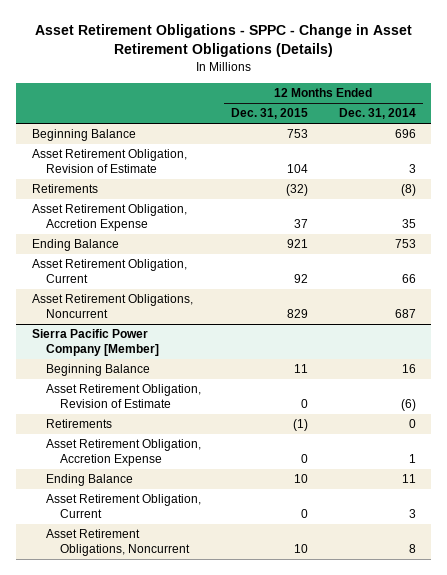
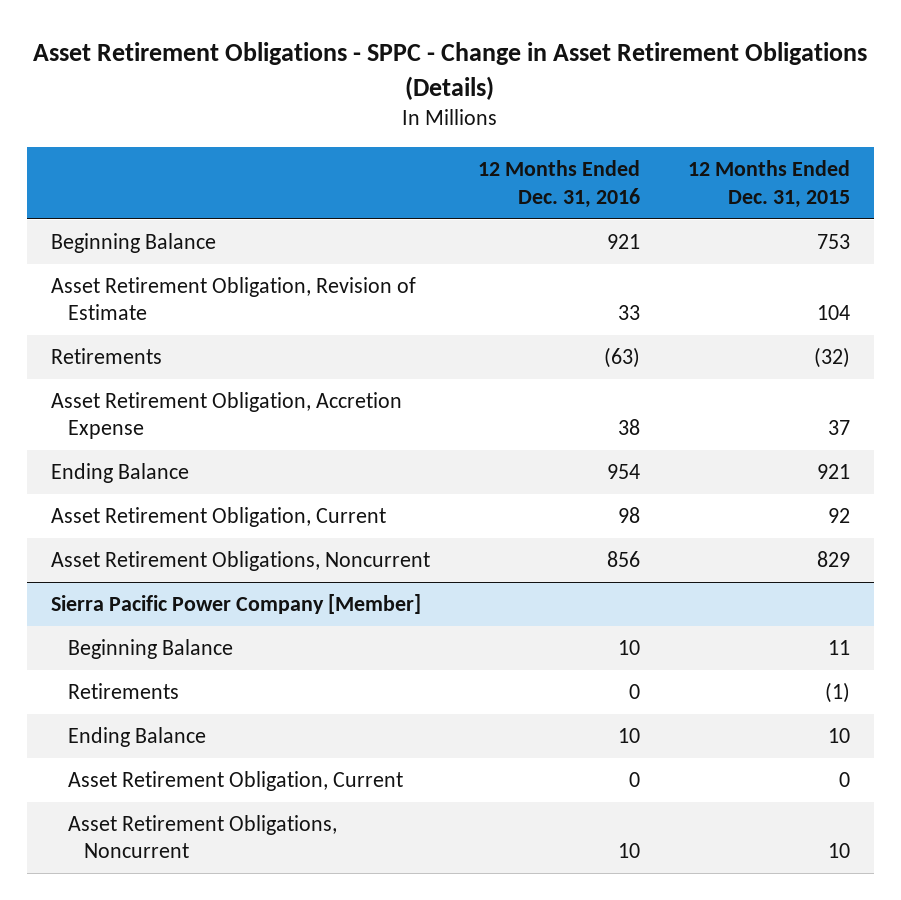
[338,108,416,120] Dec. 31, 2014 -> none
none -> [477,160,640,208] 12 Months Ended Dec. 31, 2016
[45,384,201,409] Asset Retirement Obligation, Revision of Estimate -> none
[45,439,201,467] Asset Retirement Obligation, Accretion Expense -> none

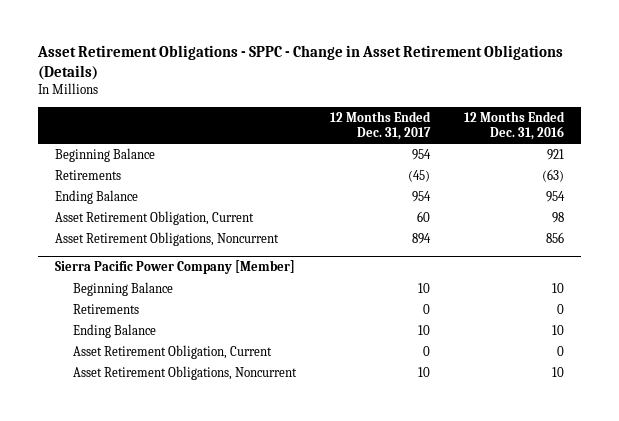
[687,160,850,208] 12 Months Ended Dec. 31, 2015 -> none
none -> [330,110,432,140] 12 Months Ended Dec. 31, 2017
[51,277,417,321] Asset Retirement Obligation, Revision of Estimate -> none
[51,392,403,440] Asset Retirement Obligation, Accretion Expense -> none

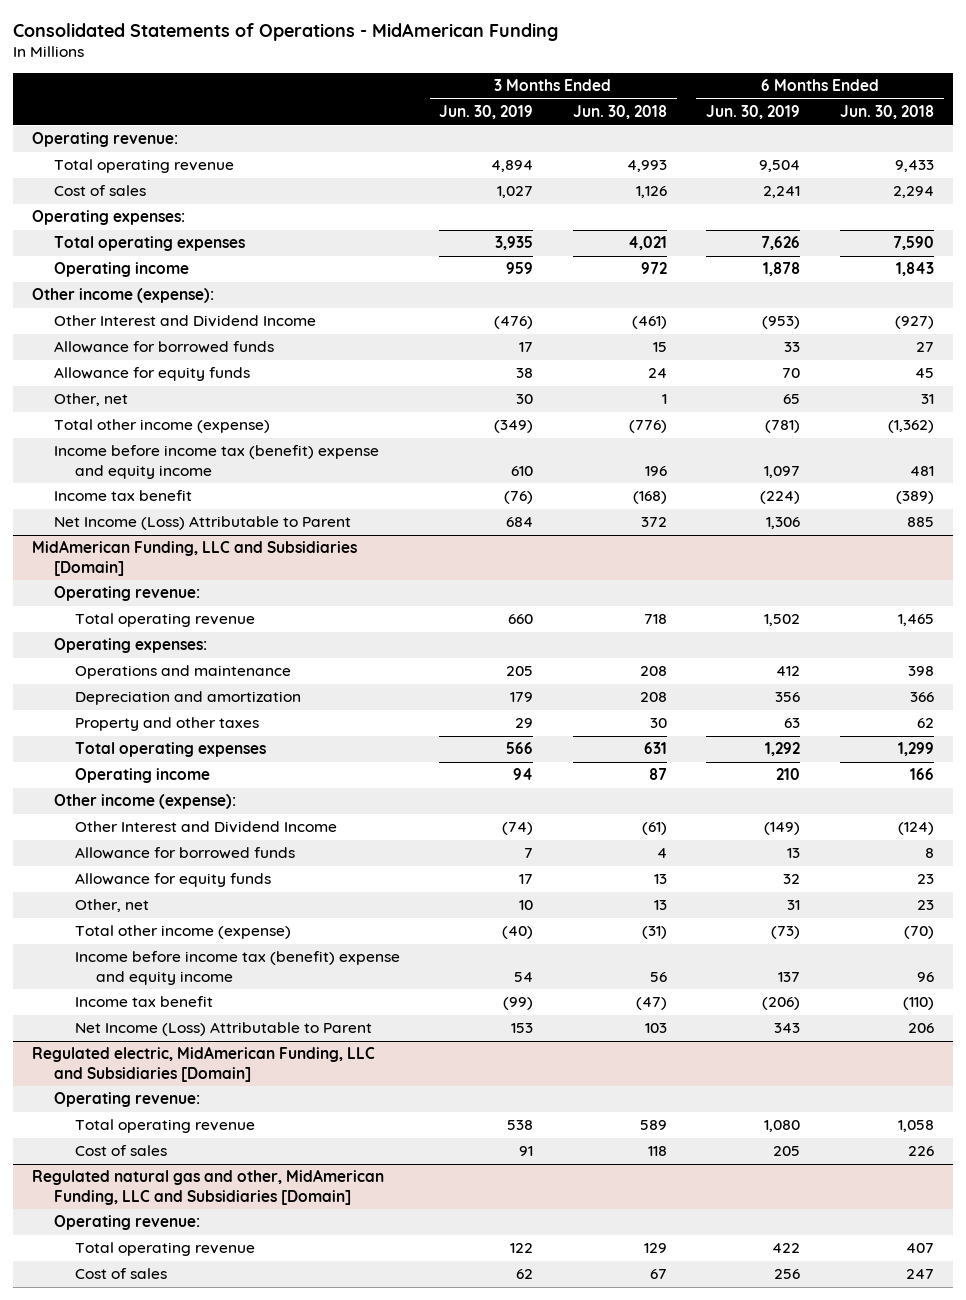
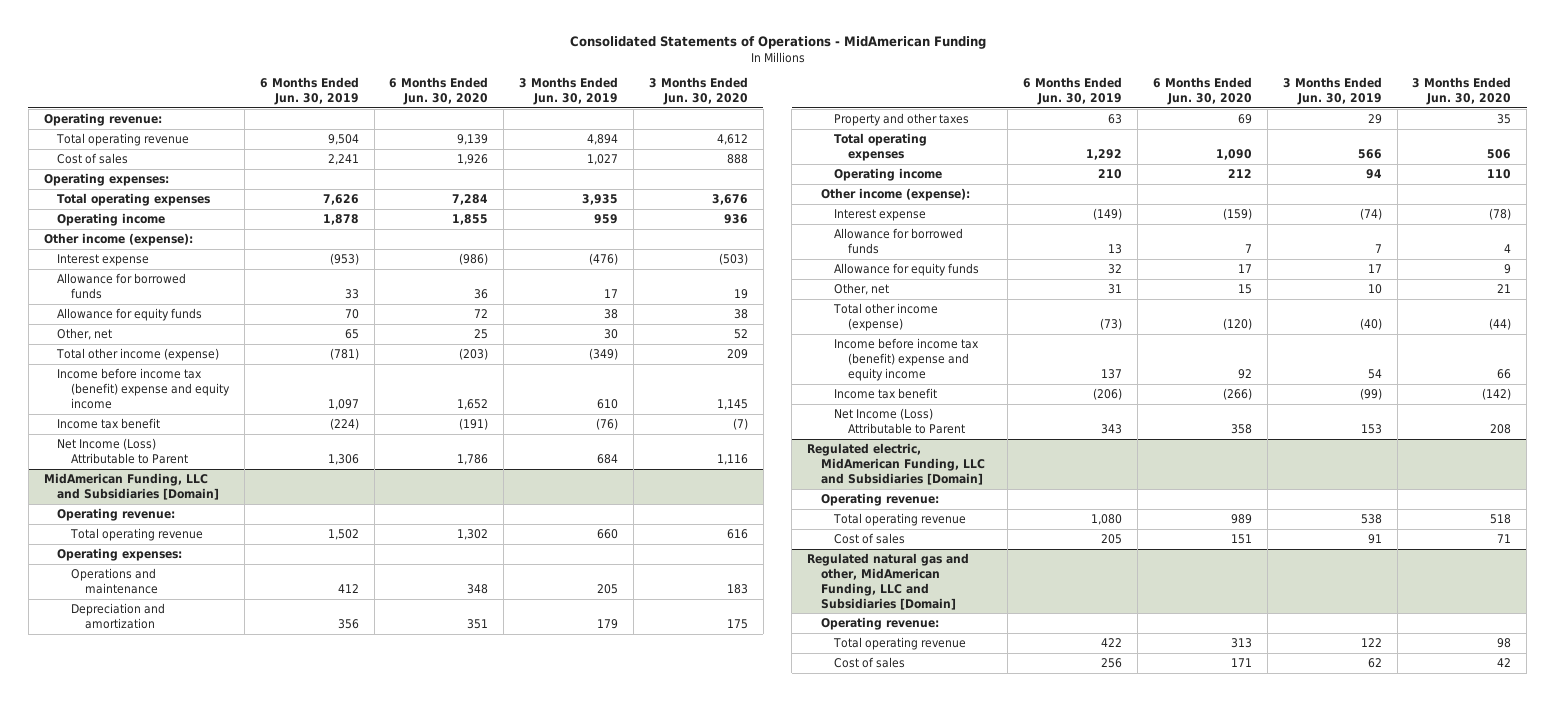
[572,105,667,120] Jun. 30, 2018 -> none
[839,105,934,120] Jun. 30, 2018 -> none
none -> [389,77,489,105] 6 Months Ended Jun. 30, 2020
none -> [648,77,748,105] 3 Months Ended Jun. 30, 2020
[53,315,316,328] Other Interest and Dividend Income -> [57,254,150,267] Interest expense
[75,821,338,834] Other Interest and Dividend Income -> [834,209,927,222] Interest expense

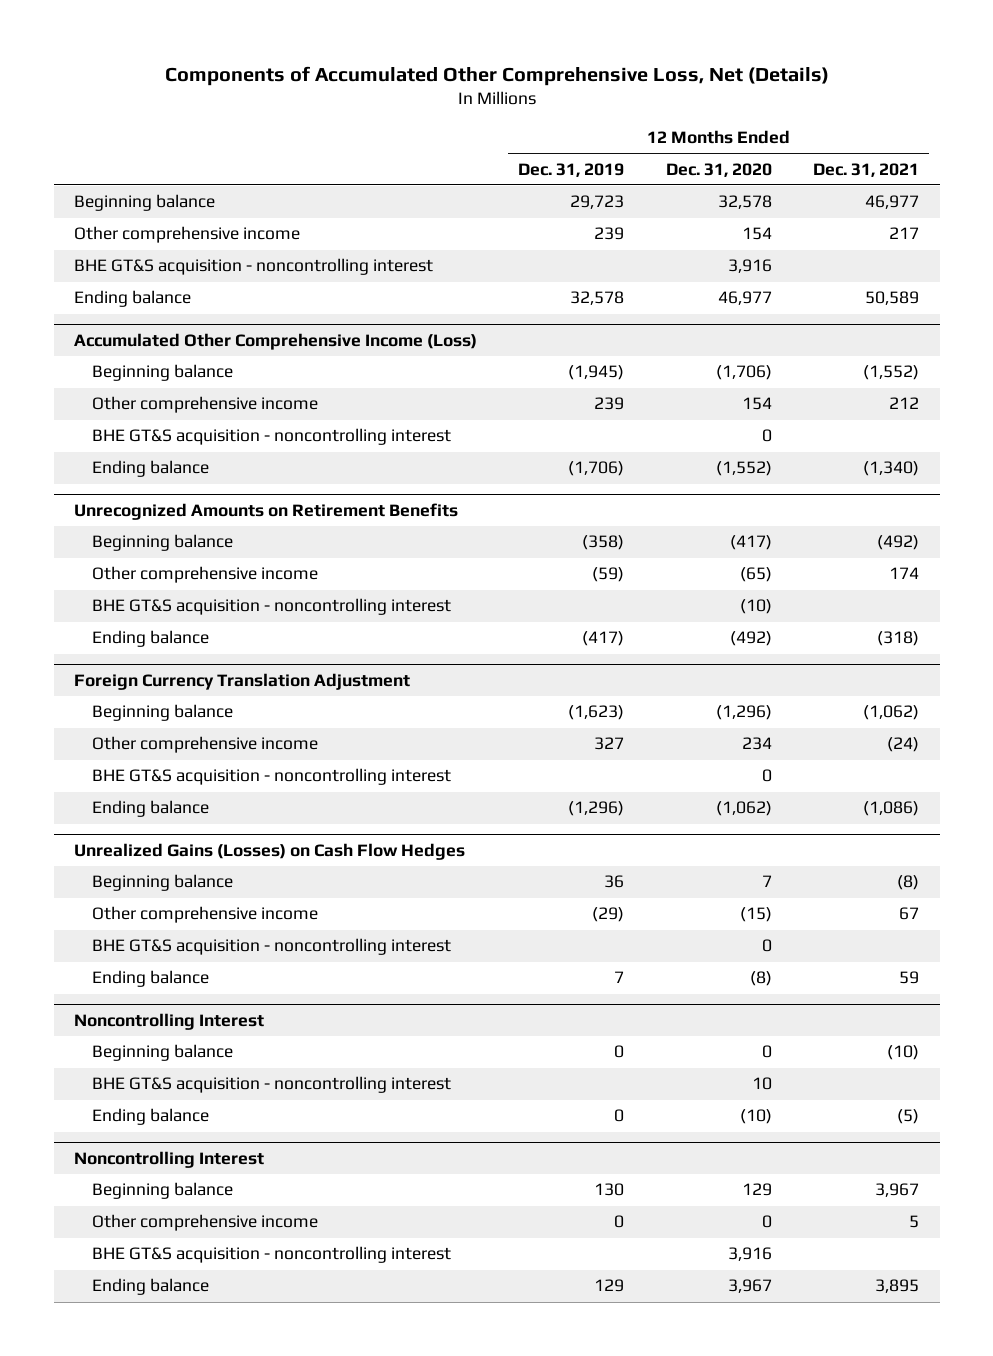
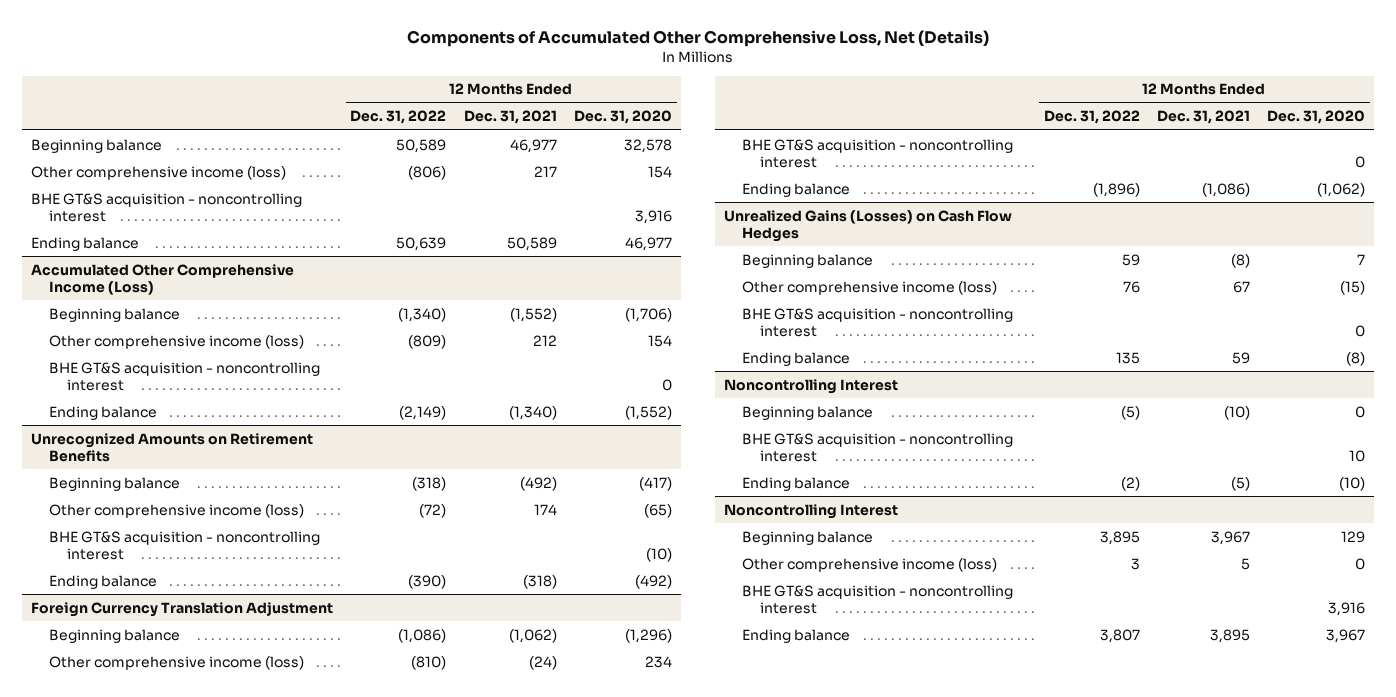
[518,162,625,177] Dec. 31, 2019 -> none
none -> [350,110,447,125] Dec. 31, 2022
[74,226,301,244] Other comprehensive income -> [30,165,286,180] Other comprehensive income (loss)
[91,396,318,414] Other comprehensive income -> [48,334,304,349] Other comprehensive income (loss)
[91,566,318,584] Other comprehensive income -> [48,503,304,518] Other comprehensive income (loss)
[91,736,318,754] Other comprehensive income -> [48,655,304,670] Other comprehensive income (loss)
[91,906,318,924] Other comprehensive income -> [741,280,997,295] Other comprehensive income (loss)
[91,1214,318,1232] Other comprehensive income -> [741,557,997,572] Other comprehensive income (loss)

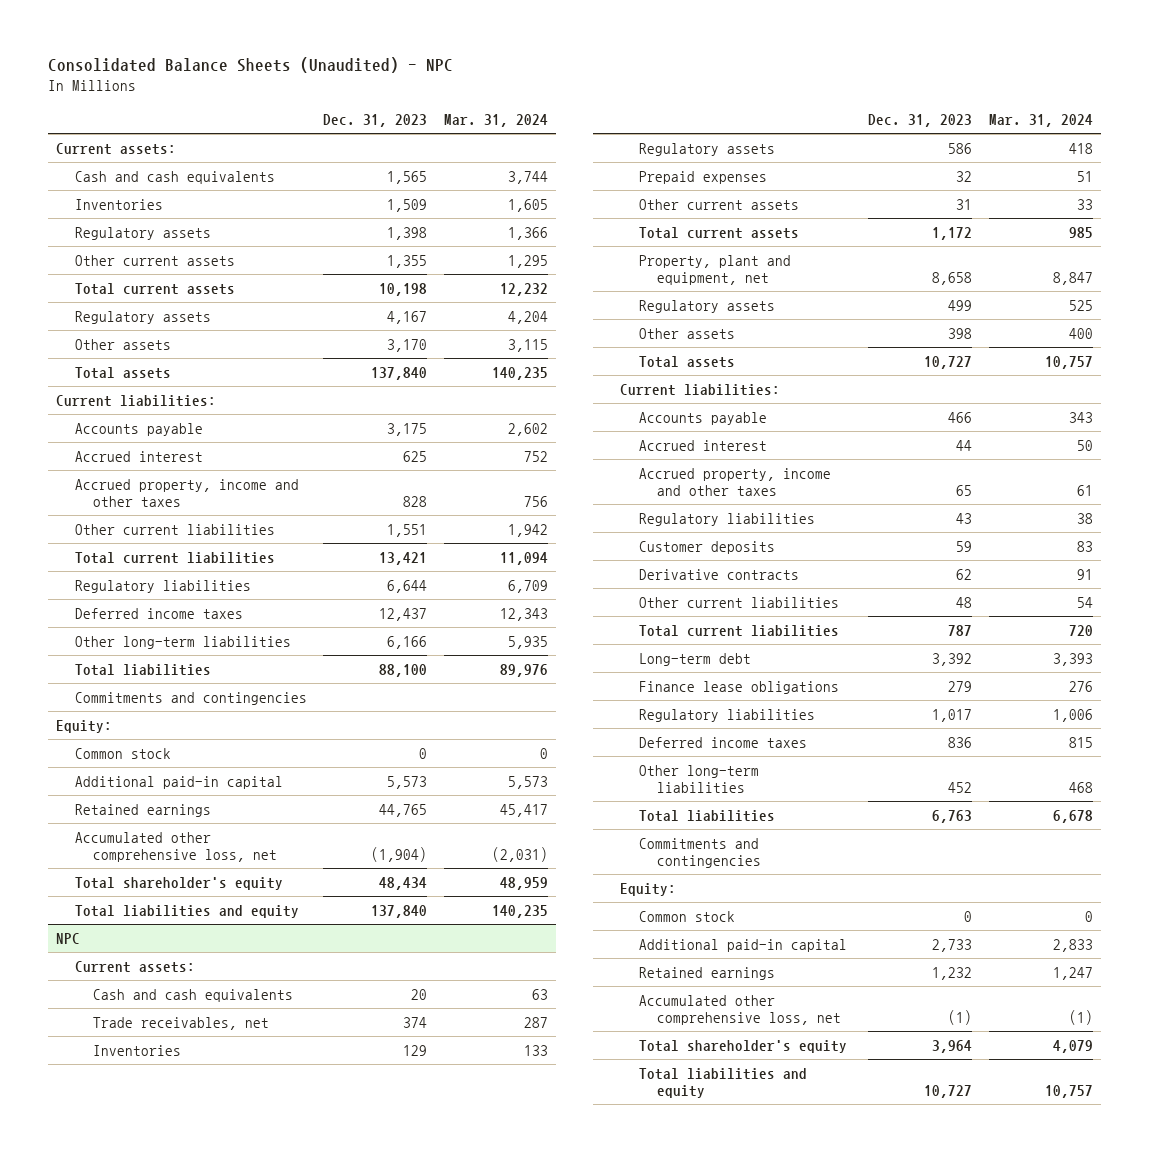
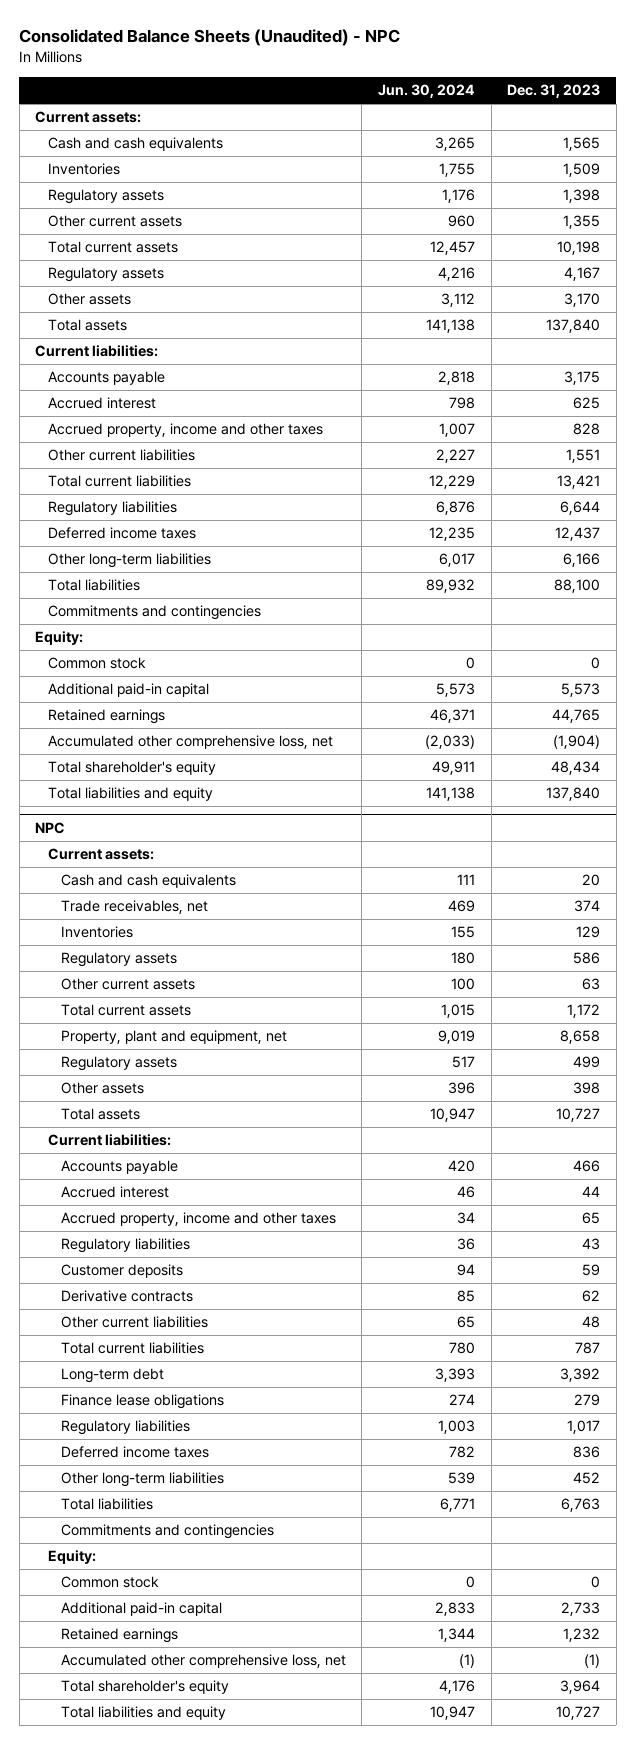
[443,113,548,127] Mar. 31, 2024 -> none
none -> [378,84,476,99] Jun. 30, 2024
[638,170,767,184] Prepaid expenses -> none
[956,198,973,210] 31 -> [582,978,601,991] 63

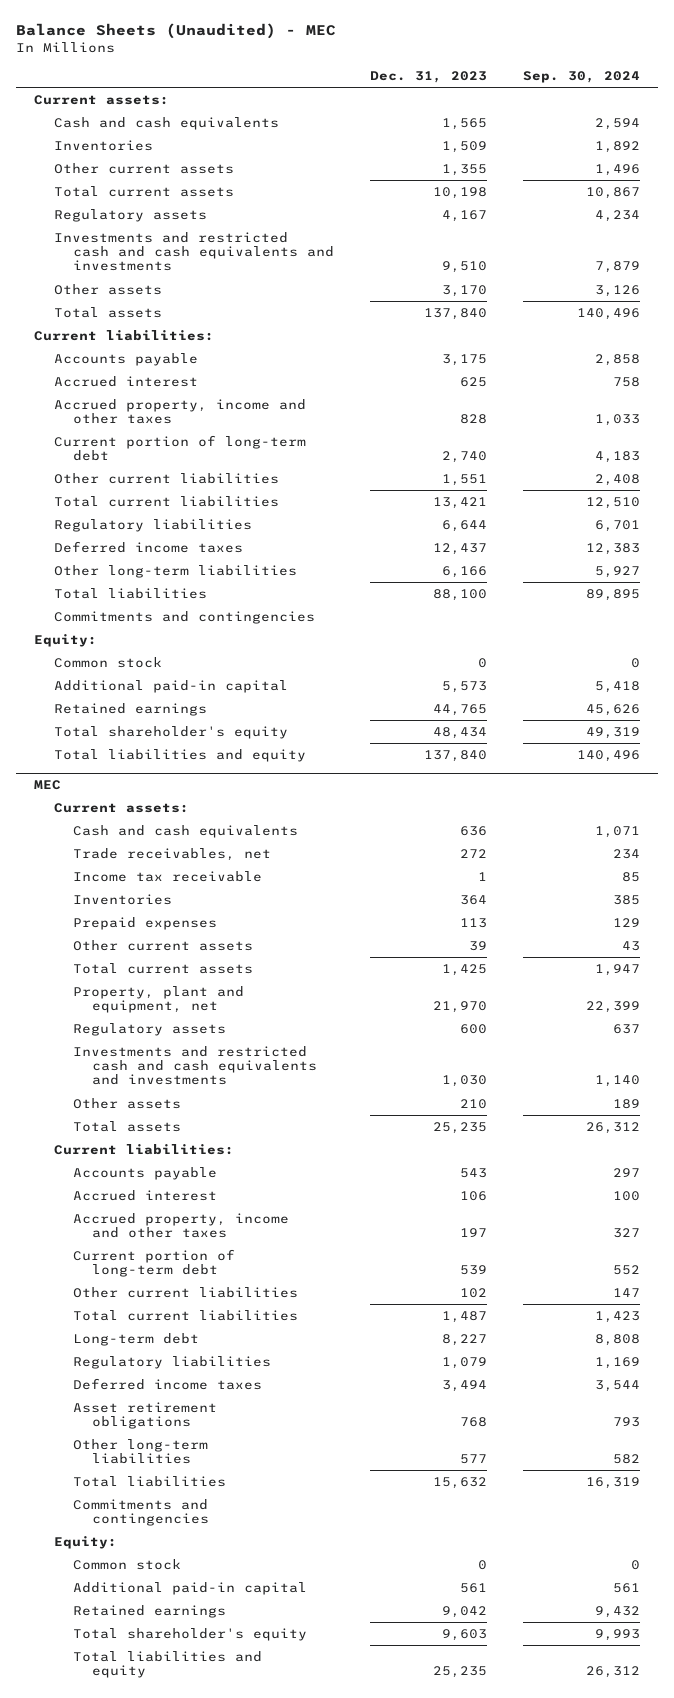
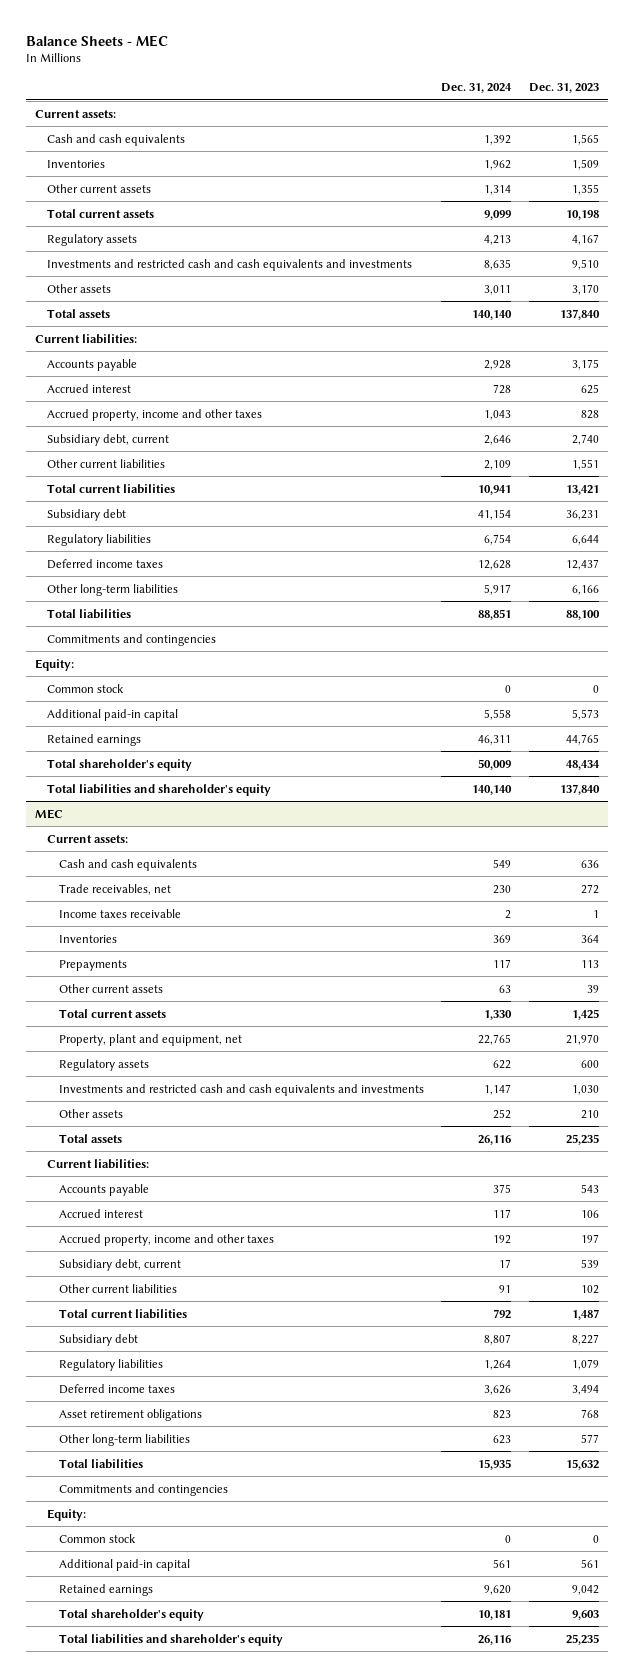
[16,23,337,40] Balance Sheets (Unaudited) - MEC -> [26,34,169,47] Balance Sheets - MEC
[522,71,640,84] Sep. 30, 2024 -> none
none -> [441,83,513,94] Dec. 31, 2024
[53,434,306,462] Current portion of long-term debt -> [46,433,169,446] Subsidiary debt, current
none -> [46,508,126,521] Subsidiary debt
[53,748,306,762] Total liabilities and equity -> [46,783,271,796] Total liabilities and shareholder's equity
[73,870,263,882] Income tax receivable -> [58,908,181,918] Income taxes receivable
[73,916,218,930] Prepaid expenses -> [58,959,127,971] Prepayments
[73,1248,236,1278] Current portion of long-term debt -> [58,1258,181,1271] Subsidiary debt, current
[73,1332,200,1346] Long-term debt -> [58,1333,138,1346] Subsidiary debt
[73,1650,263,1679] Total liabilities and equity -> [58,1633,283,1646] Total liabilities and shareholder's equity

